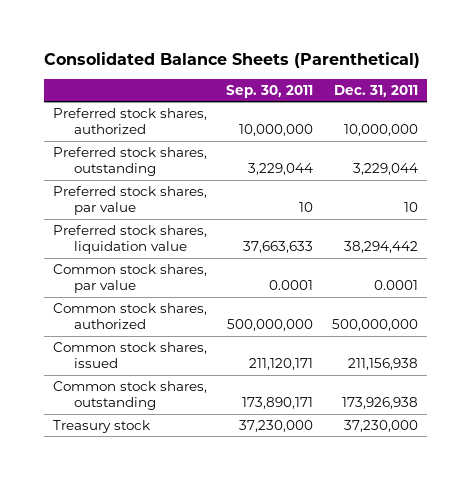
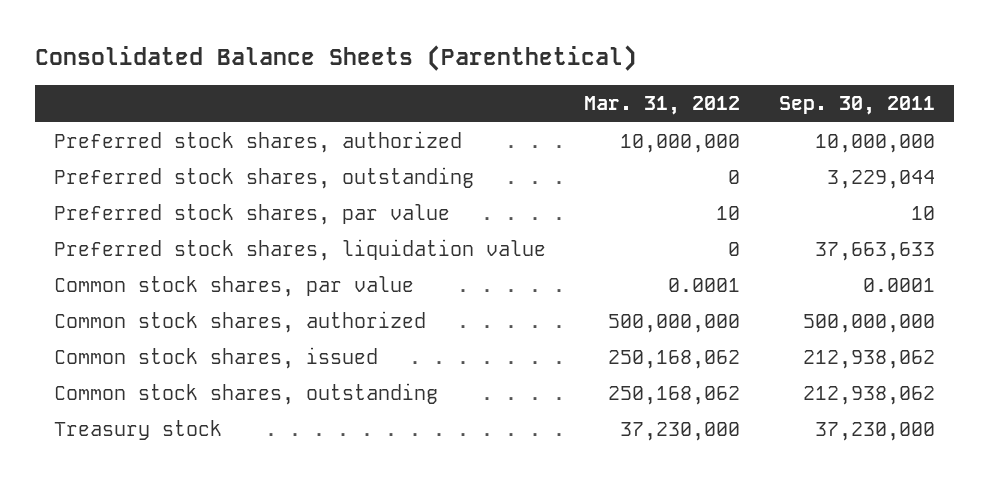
[333,84,418,97] Dec. 31, 2011 -> none
none -> [584,96,741,116] Mar. 31, 2012
[249,358,314,371] 211,120,171 -> [803,350,936,370] 212,938,062
[242,397,314,410] 173,890,171 -> [803,386,936,406] 212,938,062

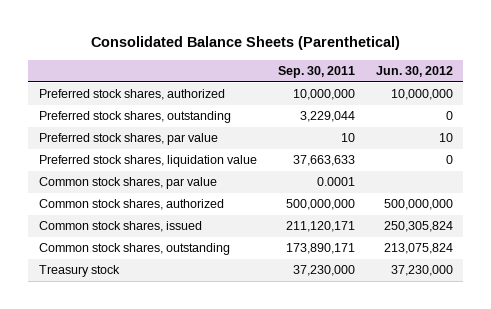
[584,96,741,116] Mar. 31, 2012 -> none
none -> [375,66,453,78] Jun. 30, 2012
[803,350,936,370] 212,938,062 -> [285,221,355,233] 211,120,171
[803,386,936,406] 212,938,062 -> [285,243,355,255] 173,890,171

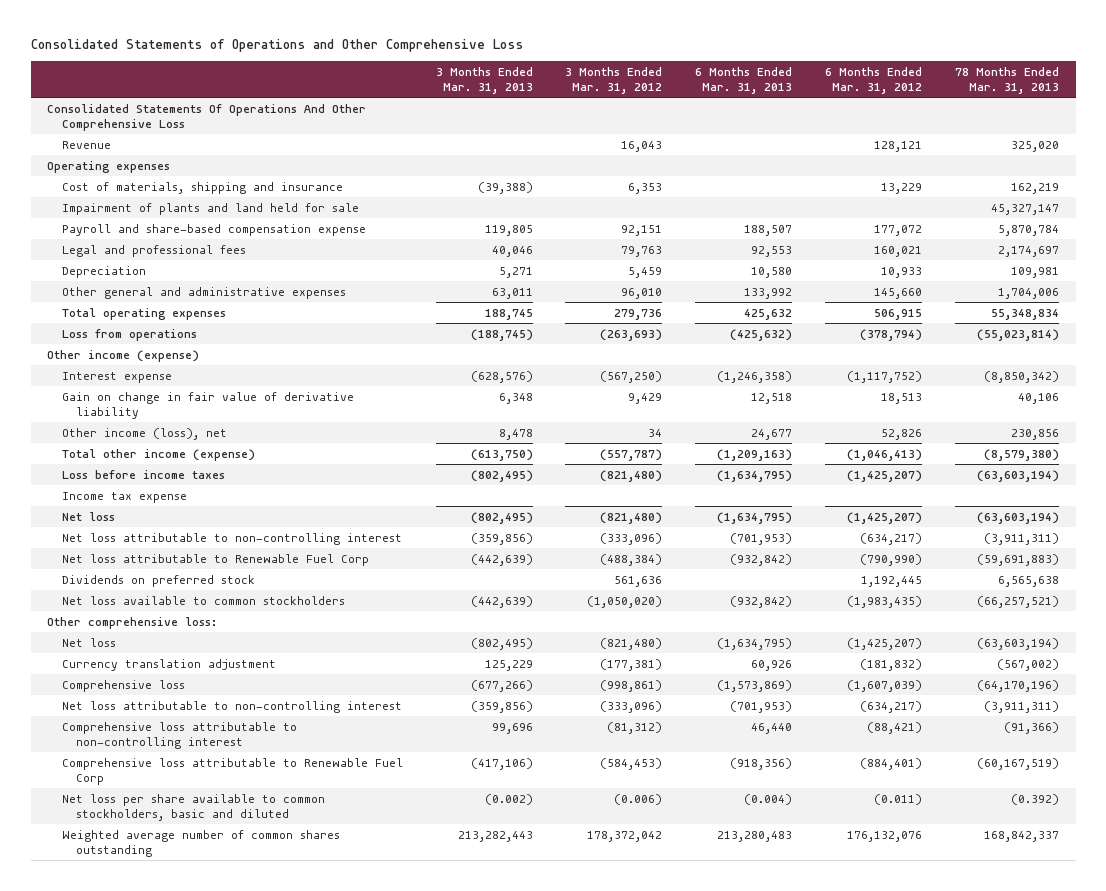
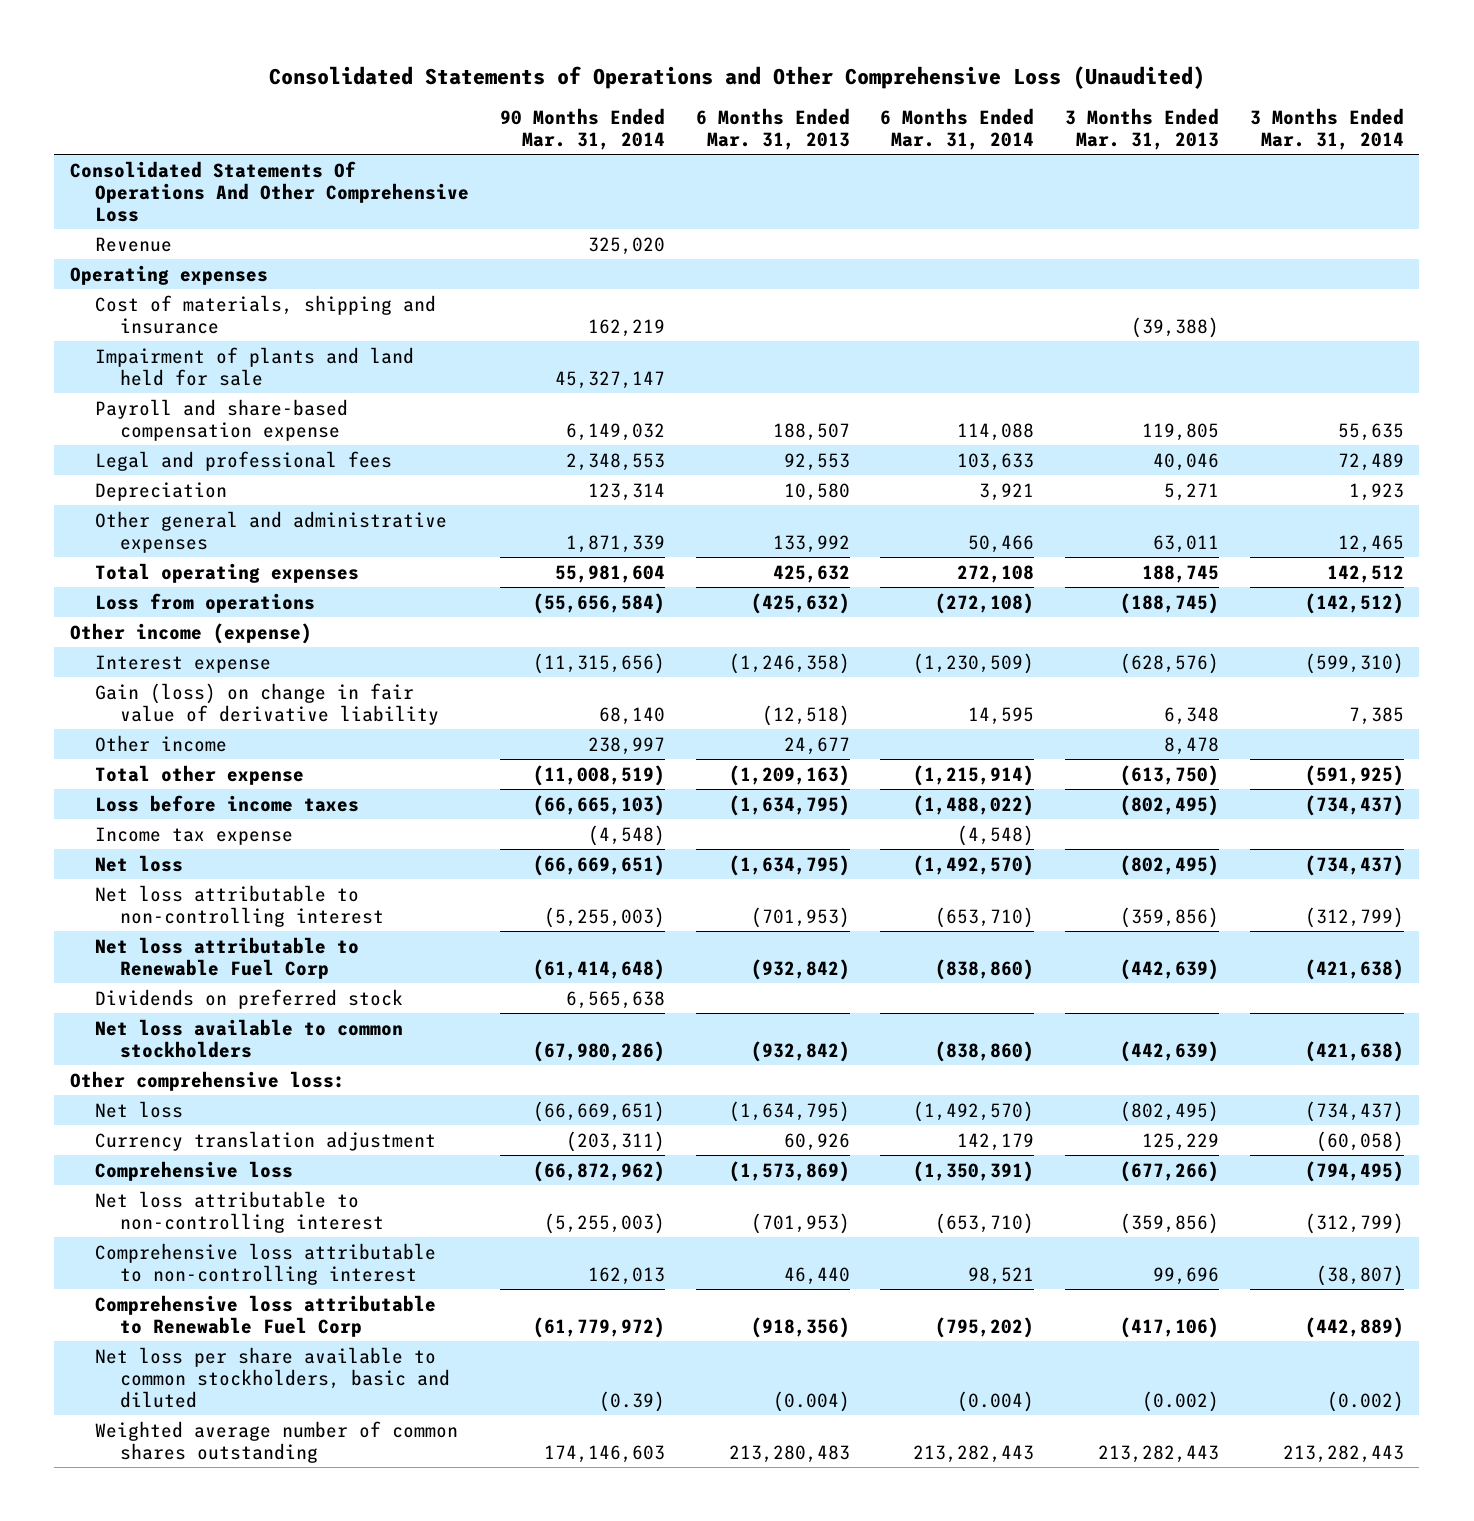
[30,39,523,53] Consolidated Statements of Operations and Other Comprehensive Loss -> [268,65,1205,89] Consolidated Statements of Operations and Other Comprehensive Loss (Unaudited)
[565,66,663,94] 3 Months Ended Mar. 31, 2012 -> none
[825,66,923,94] 6 Months Ended Mar. 31, 2012 -> none
[955,66,1060,94] 78 Months Ended Mar. 31, 2013 -> none
none -> [499,107,665,150] 90 Months Ended Mar. 31, 2014
none -> [880,107,1035,150] 6 Months Ended Mar. 31, 2014
none -> [1249,107,1404,150] 3 Months Ended Mar. 31, 2014
[61,391,354,419] Gain on change in fair value of derivative liability -> [95,682,440,725] Gain (loss) on change in fair value of derivative liability
[751,392,793,404] 12,518 -> [761,704,850,726] (12,518)
[61,427,227,440] Other income (loss), net -> [95,734,228,752] Other income
[61,448,255,461] Total other income (expense) -> [95,764,305,785] Total other expense

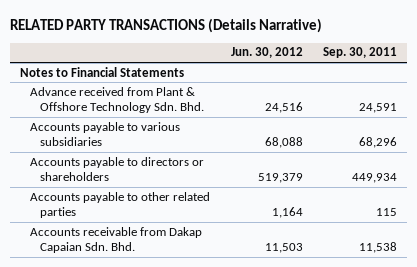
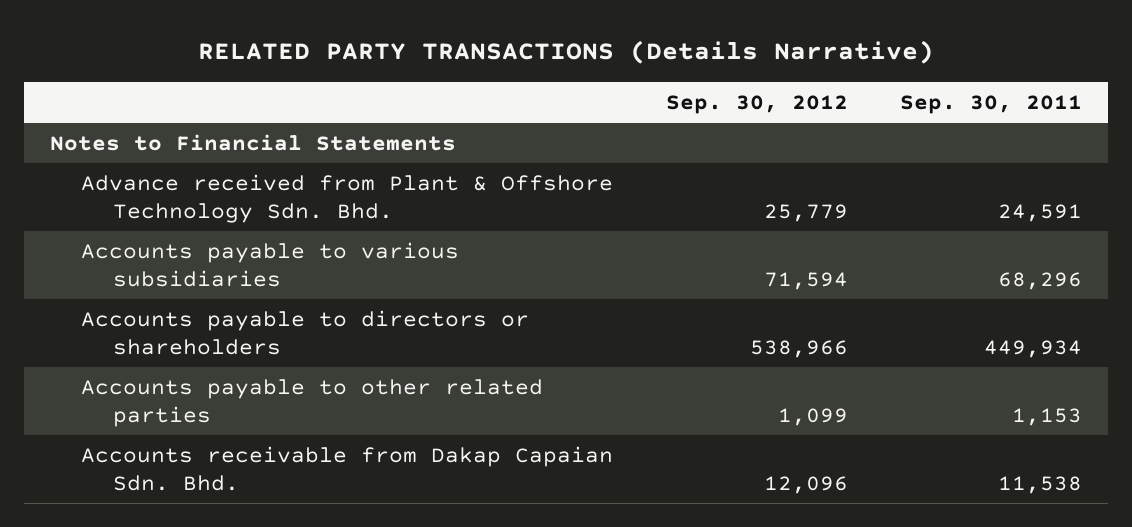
[230,47,303,59] Jun. 30, 2012 -> none
none -> [665,94,848,114] Sep. 30, 2012
[375,208,397,217] 115 -> [1012,407,1083,426] 1,153

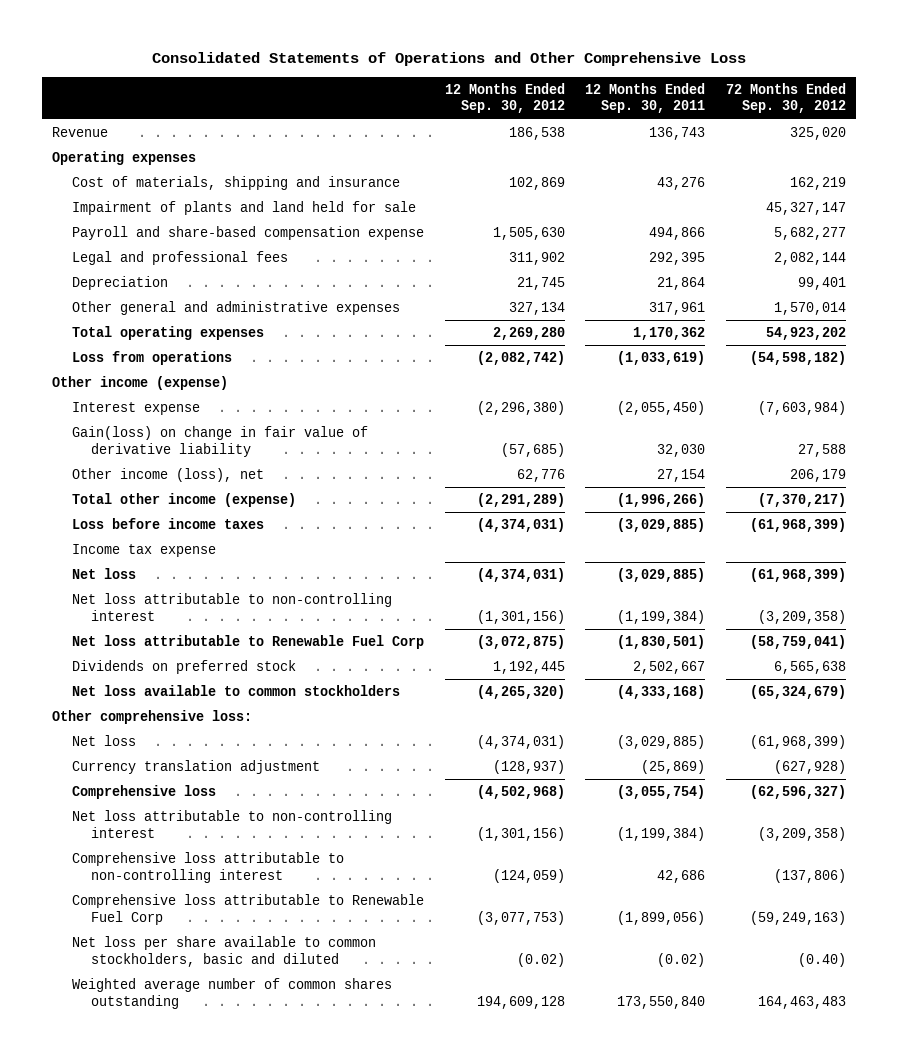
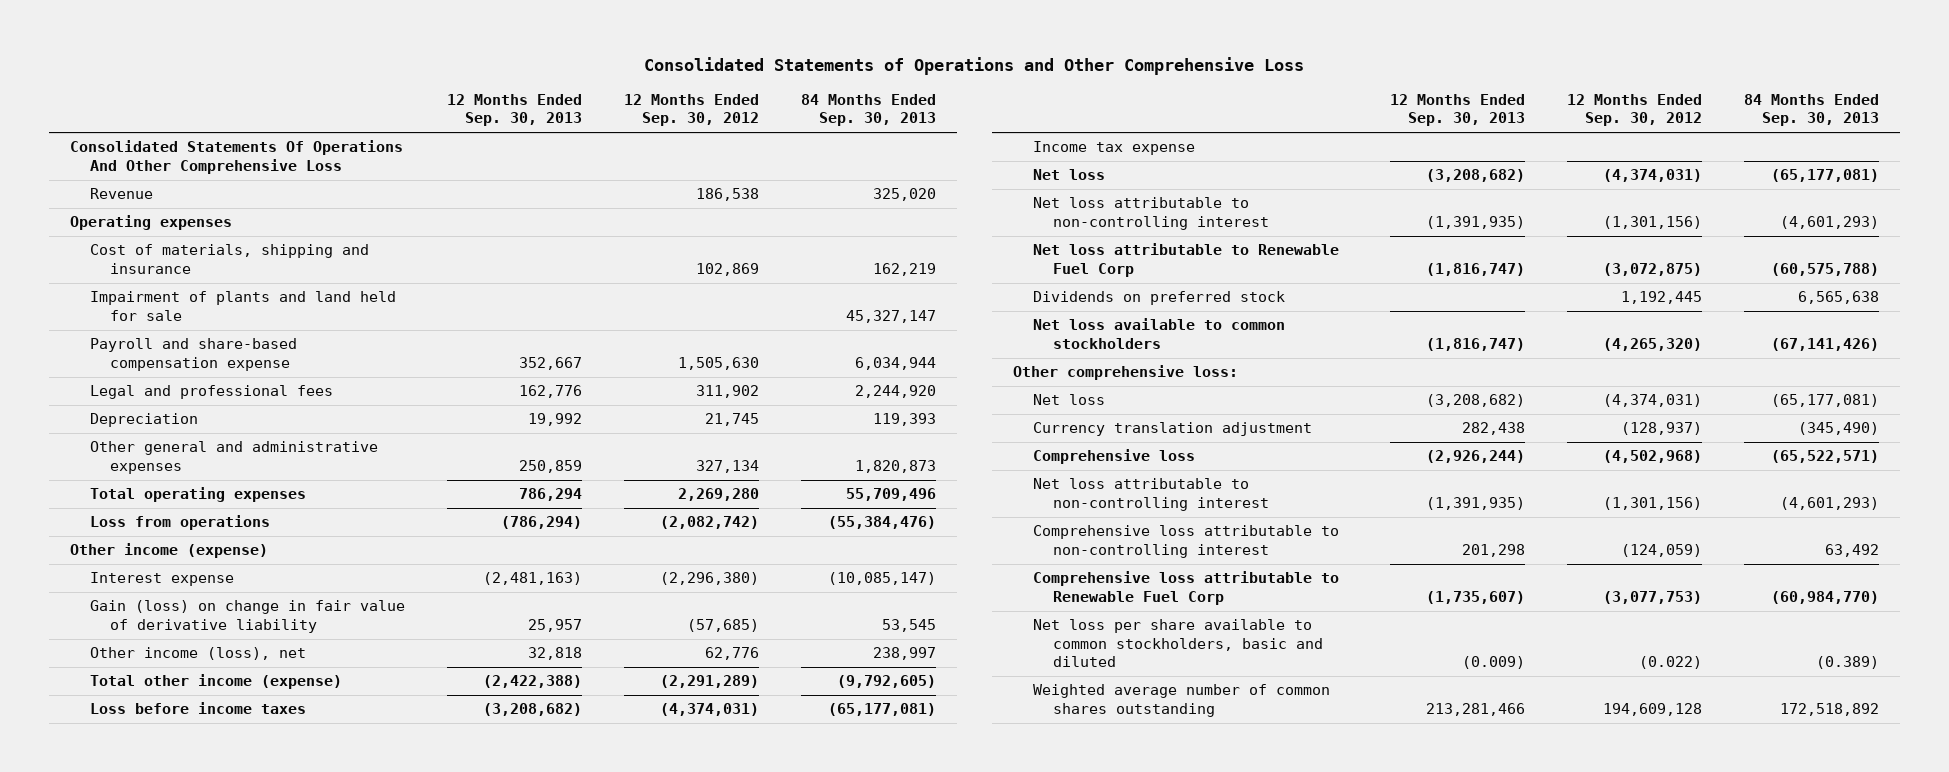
[585,82,706,114] 12 Months Ended Sep. 30, 2011 -> none
[725,82,846,114] 72 Months Ended Sep. 30, 2012 -> none
none -> [447,93,583,127] 12 Months Ended Sep. 30, 2013
none -> [800,93,936,127] 84 Months Ended Sep. 30, 2013
none -> [70,140,404,174] Consolidated Statements Of Operations And Other Comprehensive Loss
[71,426,368,457] Gain(loss) on change in fair value of derivative liability -> [90,600,406,633] Gain (loss) on change in fair value of derivative liability
[516,952,565,967] (0.02) -> [1638,656,1702,670] (0.022)

